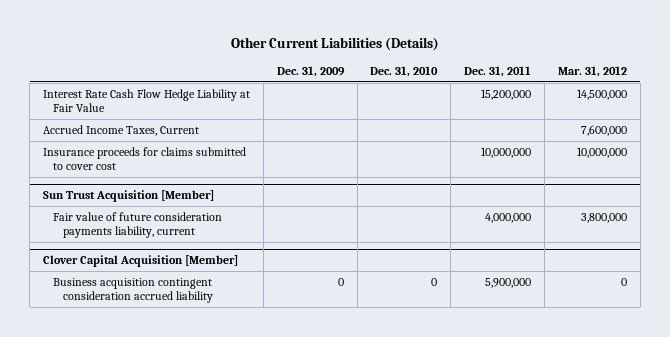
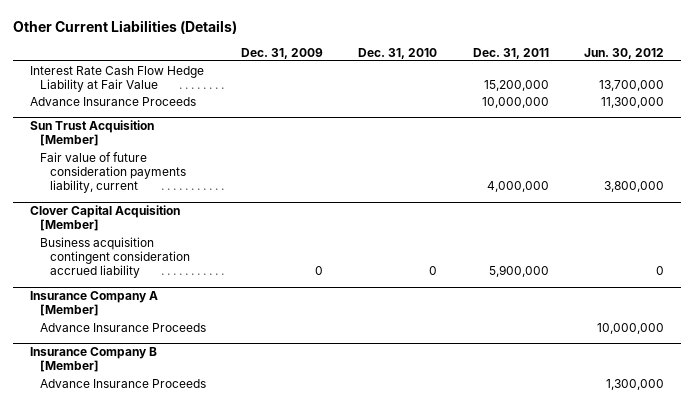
[557,65,627,77] Mar. 31, 2012 -> none
none -> [583,47,664,59] Jun. 30, 2012
[43,125,200,137] Accrued Income Taxes, Current -> none
[43,147,247,171] Insurance proceeds for claims submitted to cover cost -> [30,97,197,107] Advance Insurance Proceeds
none -> [30,291,159,317] Insurance Company A [Member]
none -> [39,323,206,333] Advance Insurance Proceeds
none -> [30,347,158,373] Insurance Company B [Member]
none -> [39,379,206,389] Advance Insurance Proceeds

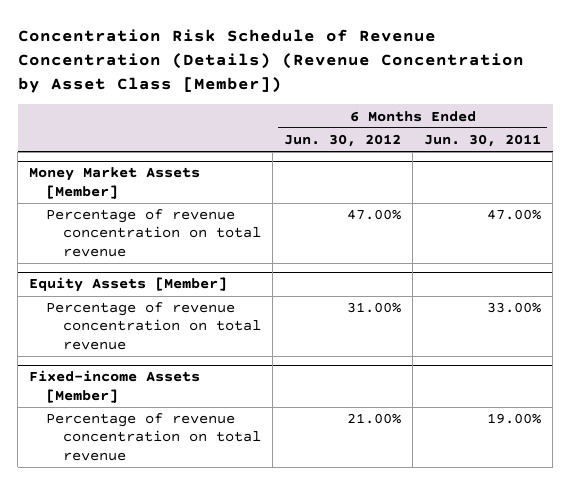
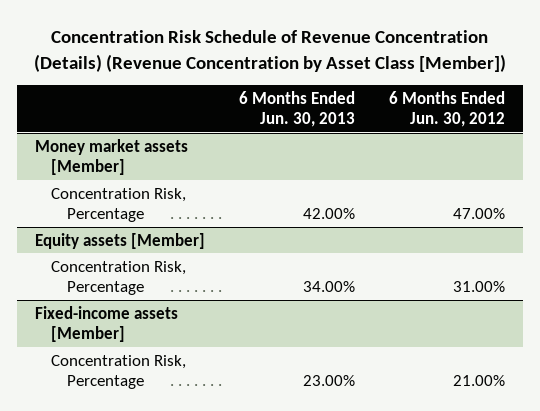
[424,133,542,147] Jun. 30, 2011 -> none
none -> [239,90,356,127] 6 Months Ended Jun. 30, 2013
[29,167,201,199] Money Market Assets [Member] -> [34,138,188,175] Money market assets [Member]
[46,209,262,257] Percentage of revenue concentration on total revenue -> [50,187,186,222] Concentration Risk, Percentage
[29,277,228,293] Equity Assets [Member] -> [34,232,205,249] Equity assets [Member]
[46,302,262,350] Percentage of revenue concentration on total revenue -> [50,260,186,295] Concentration Risk, Percentage
[29,370,201,403] Fixed-income Assets [Member] -> [34,305,178,342] Fixed-income assets [Member]
[46,413,262,461] Percentage of revenue concentration on total revenue -> [50,354,186,389] Concentration Risk, Percentage

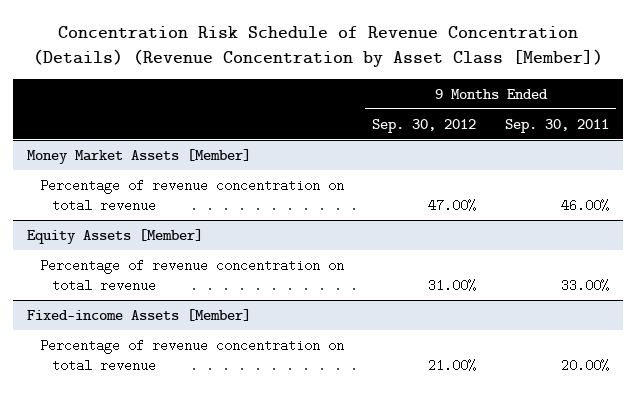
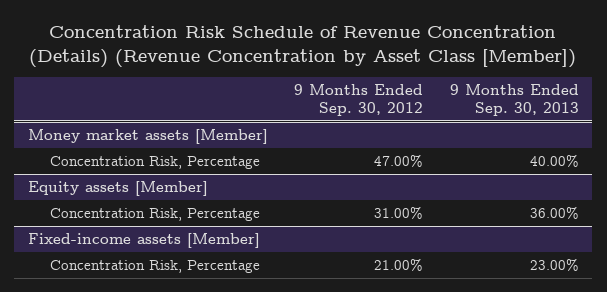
[505,118,610,133] Sep. 30, 2011 -> none
none -> [450,84,580,117] 9 Months Ended Sep. 30, 2013
[27,148,252,164] Money Market Assets [Member] -> [27,129,268,145] Money market assets [Member]
[39,178,344,213] Percentage of revenue concentration on total revenue -> [50,156,261,170] Concentration Risk, Percentage
[27,228,204,244] Equity Assets [Member] -> [27,181,208,197] Equity assets [Member]
[39,258,344,293] Percentage of revenue concentration on total revenue -> [50,208,261,222] Concentration Risk, Percentage
[27,308,252,321] Fixed-income Assets [Member] -> [27,233,260,249] Fixed-income assets [Member]
[39,338,344,373] Percentage of revenue concentration on total revenue -> [50,260,261,274] Concentration Risk, Percentage

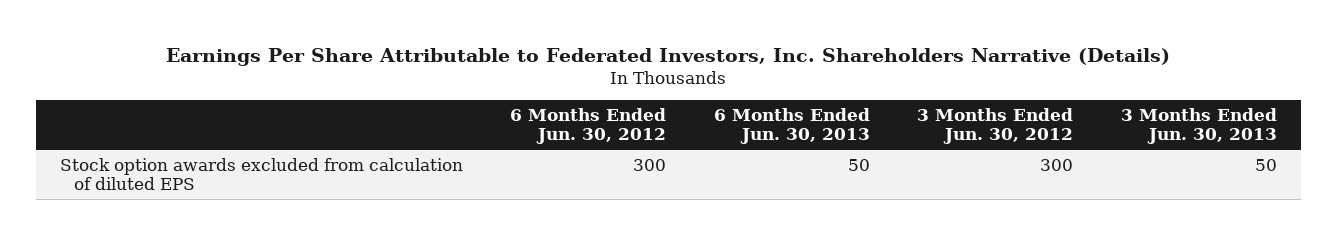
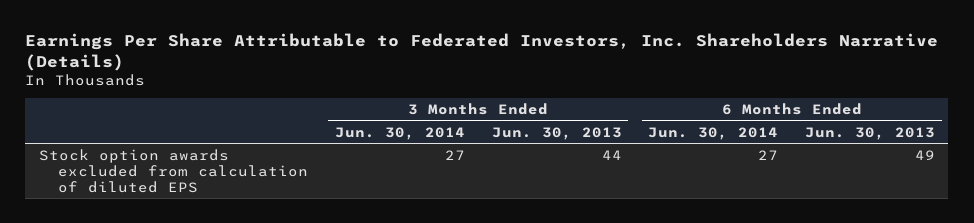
[510,108,667,145] 6 Months Ended Jun. 30, 2012 -> none
[917,108,1074,145] 3 Months Ended Jun. 30, 2012 -> none
none -> [334,126,465,140] Jun. 30, 2014
none -> [648,126,779,140] Jun. 30, 2014
[847,158,870,171] 50 -> [915,149,936,160] 49
[1254,158,1277,171] 50 -> [601,149,622,160] 44

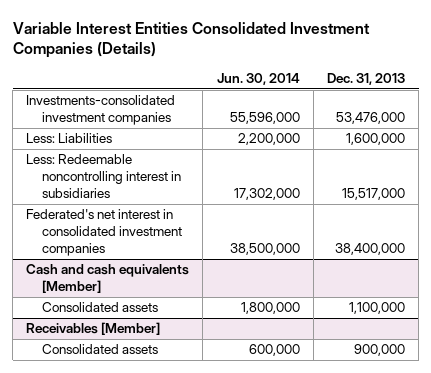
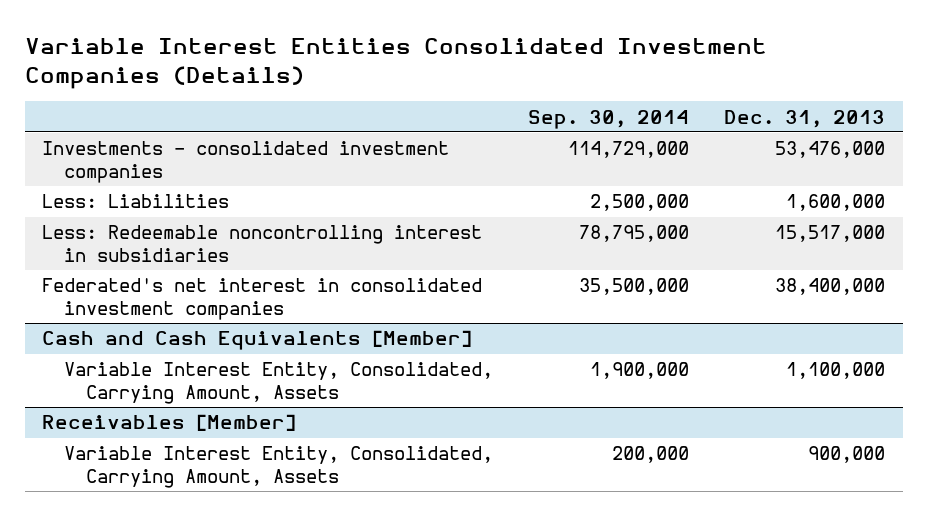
[216,73,300,86] Jun. 30, 2014 -> none
none -> [528,109,690,129] Sep. 30, 2014
[26,95,176,126] Investments-consolidated investment companies -> [42,141,450,183] Investments - consolidated investment companies
[26,264,190,294] Cash and cash equivalents [Member] -> [42,330,473,351] Cash and Cash Equivalents [Member]
[41,302,158,313] Consolidated assets -> [64,362,494,404] Variable Interest Entity, Consolidated, Carrying Amount, Assets
[41,344,158,355] Consolidated assets -> [64,446,494,488] Variable Interest Entity, Consolidated, Carrying Amount, Assets

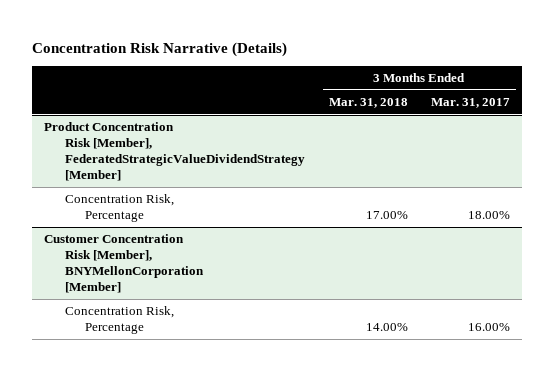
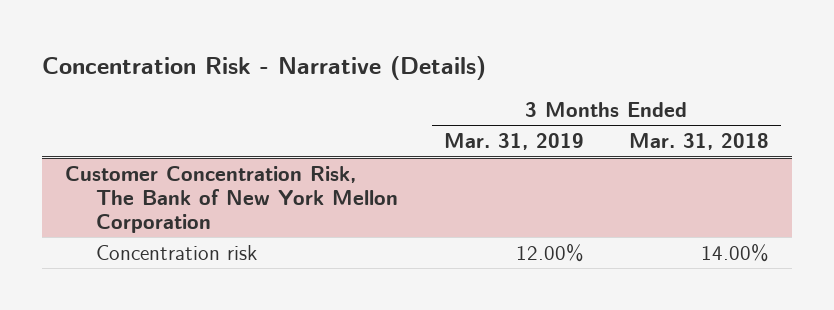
[32,41,288,57] Concentration Risk Narrative (Details) -> [42,56,487,81] Concentration Risk - Narrative (Details)
[431,98,511,109] Mar. 31, 2017 -> none
none -> [443,133,584,151] Mar. 31, 2019
[44,122,305,182] Product Concentration Risk [Member], FederatedStrategicValueDividendStrategy [Member] -> none
[44,234,204,294] Customer Concentration Risk [Member], BNYMellonCorporation [Member] -> none
[64,306,174,335] Concentration Risk, Percentage -> none
none -> [64,165,399,233] Customer Concentration Risk, The Bank of New York Mellon Corporation
[64,194,174,223] Concentration Risk, Percentage -> [96,244,258,260] Concentration risk
[365,211,408,220] 17.00% -> [701,243,770,262] 14.00%

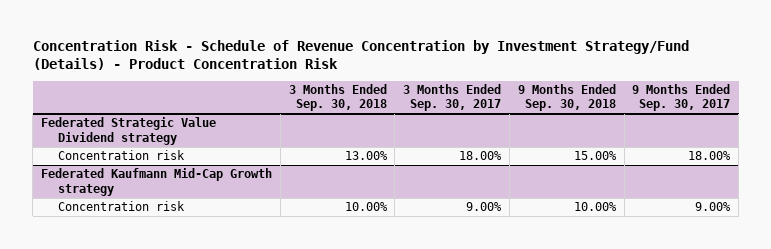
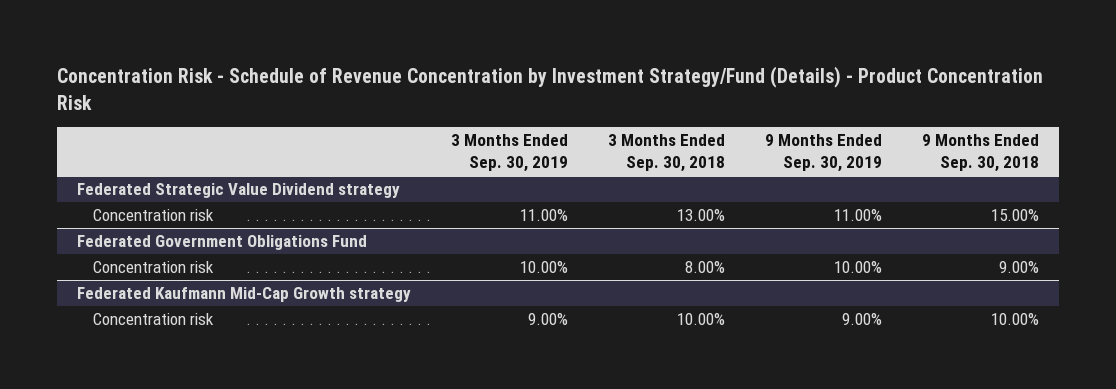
[403,84,502,112] 3 Months Ended Sep. 30, 2017 -> none
[632,84,731,112] 9 Months Ended Sep. 30, 2017 -> none
none -> [450,134,568,173] 3 Months Ended Sep. 30, 2019
none -> [765,134,883,173] 9 Months Ended Sep. 30, 2019
none -> [76,235,367,251] Federated Government Obligations Fund
none -> [93,261,215,274] Concentration risk

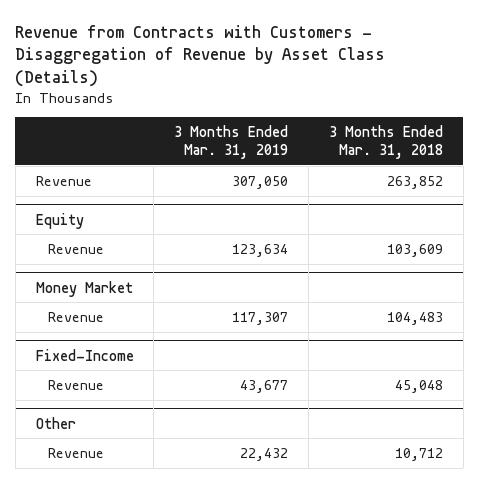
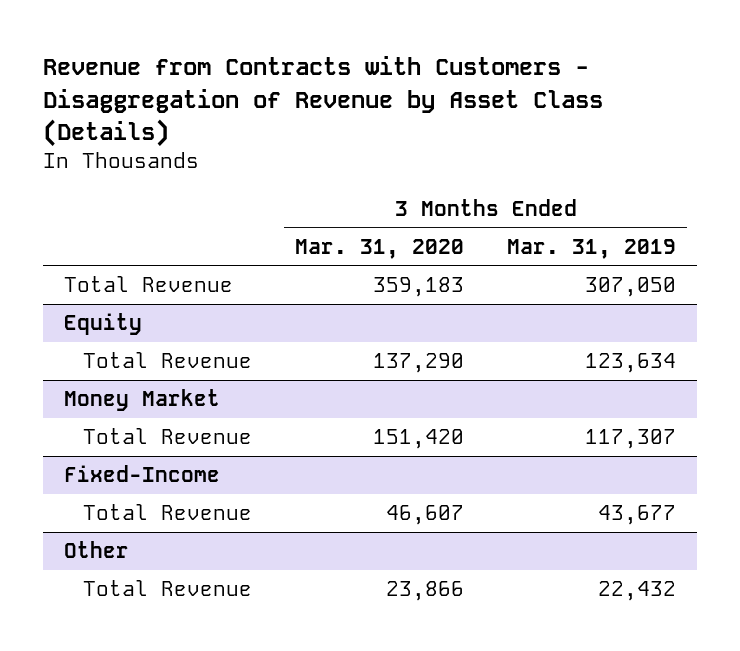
[328,124,443,159] 3 Months Ended Mar. 31, 2018 -> none
none -> [295,238,465,259] Mar. 31, 2020
[35,175,92,186] Revenue -> [64,276,234,293] Total Revenue
[48,243,105,254] Revenue -> [83,352,253,369] Total Revenue
[48,311,105,322] Revenue -> [83,428,253,445] Total Revenue
[48,379,105,390] Revenue -> [83,504,253,521] Total Revenue
[48,447,105,458] Revenue -> [83,580,253,597] Total Revenue

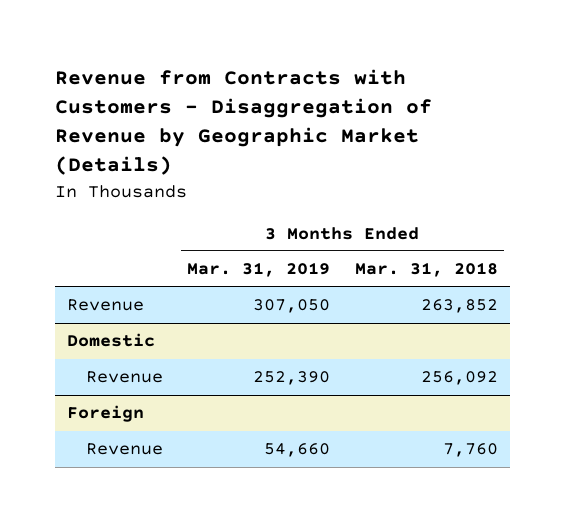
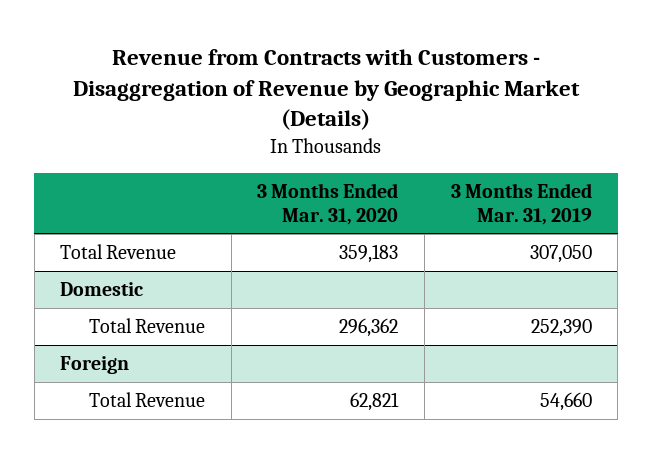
[354,262,498,278] Mar. 31, 2018 -> none
none -> [257,182,399,225] 3 Months Ended Mar. 31, 2020
[67,299,145,312] Revenue -> [60,244,177,260] Total Revenue
[85,371,163,384] Revenue -> [89,318,206,334] Total Revenue
[85,443,163,456] Revenue -> [89,392,206,408] Total Revenue

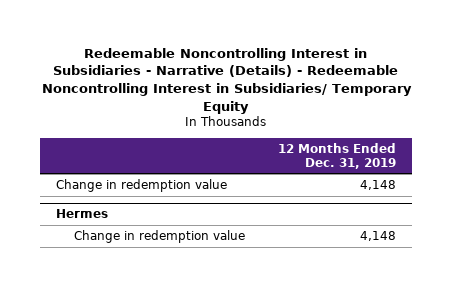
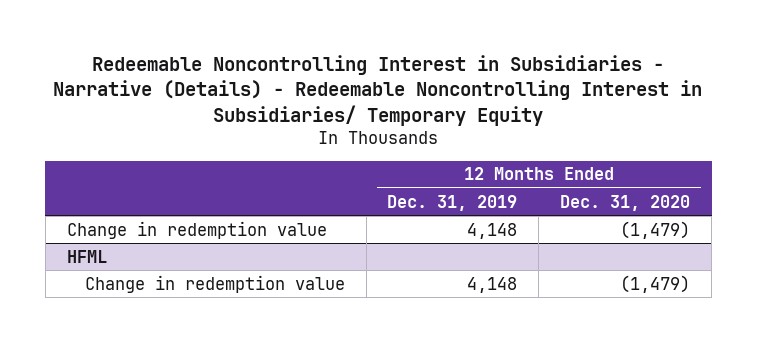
none -> [560,194,691,211] Dec. 31, 2020
[56,209,109,219] Hermes -> [66,249,107,263] HFML

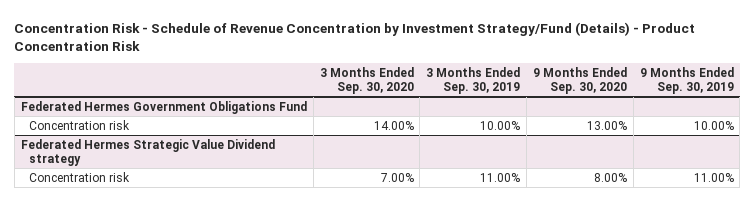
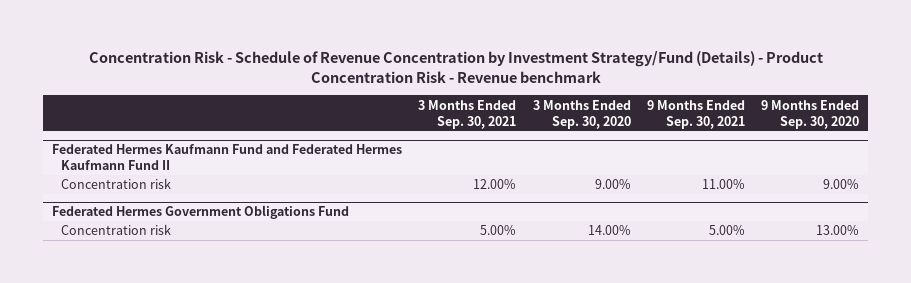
[14,21,696,52] Concentration Risk - Schedule of Revenue Concentration by Investment Strategy/Fund (Details) - Product Concentration Risk -> [88,51,823,83] Concentration Risk - Schedule of Revenue Concentration by Investment Strategy/Fund (Details) - Product Concentration Risk - Revenue benchmark
[426,66,521,94] 3 Months Ended Sep. 30, 2019 -> none
[639,66,734,94] 9 Months Ended Sep. 30, 2019 -> none
none -> [418,99,517,129] 3 Months Ended Sep. 30, 2021
none -> [646,99,745,129] 9 Months Ended Sep. 30, 2021
none -> [51,144,402,171] Federated Hermes Kaufmann Fund and Federated Hermes Kaufmann Fund II
none -> [61,178,172,190] Concentration risk
[20,138,275,166] Federated Hermes Strategic Value Dividend strategy -> none
[29,171,131,182] Concentration risk -> none

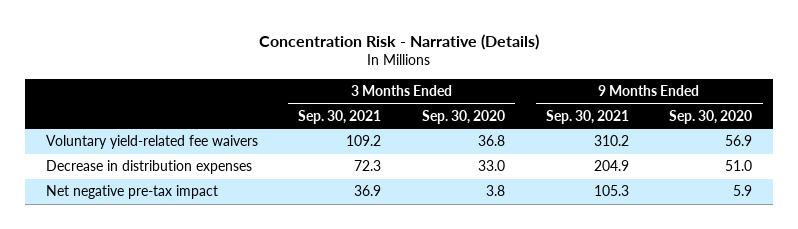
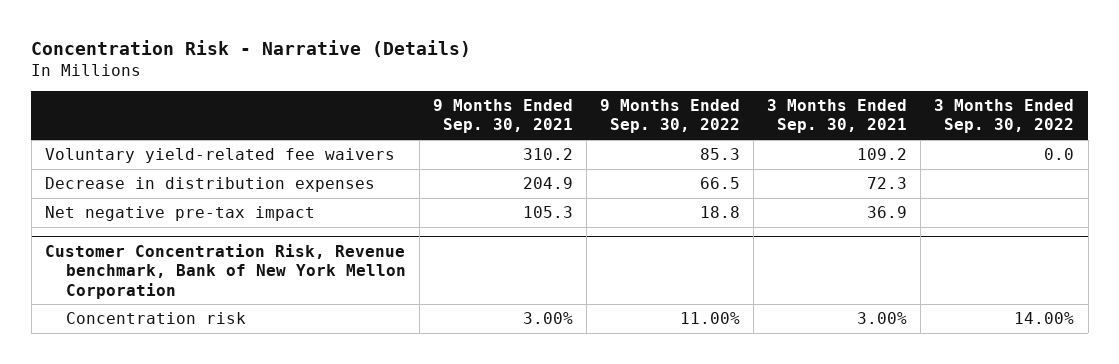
[421,110,505,125] Sep. 30, 2020 -> none
[669,110,753,125] Sep. 30, 2020 -> none
none -> [600,98,741,134] 9 Months Ended Sep. 30, 2022
none -> [934,98,1075,134] 3 Months Ended Sep. 30, 2022
none -> [44,243,406,299] Customer Concentration Risk, Revenue benchmark, Bank of New York Mellon Corporation
none -> [65,311,246,324] Concentration risk

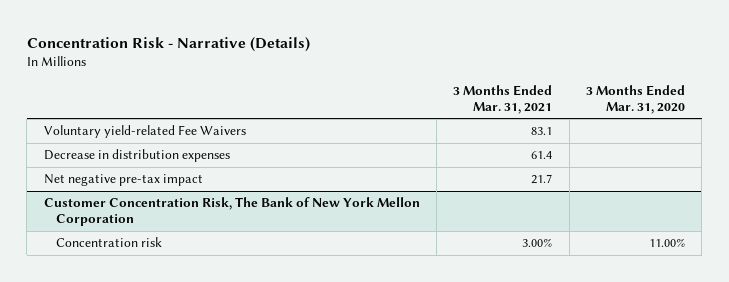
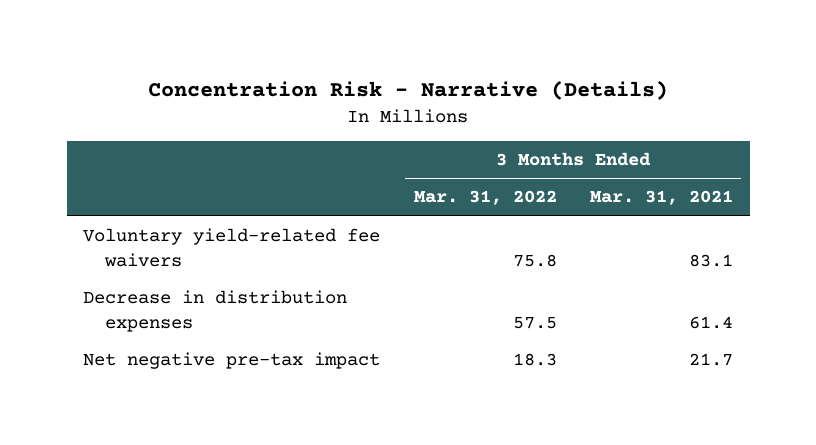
[585,85,685,114] 3 Months Ended Mar. 31, 2020 -> none
none -> [413,190,557,206] Mar. 31, 2022
[43,125,246,139] Voluntary yield-related Fee Waivers -> [83,228,381,267] Voluntary yield-related fee waivers
[43,197,420,226] Customer Concentration Risk, The Bank of New York Mellon Corporation -> none
[55,237,162,248] Concentration risk -> none

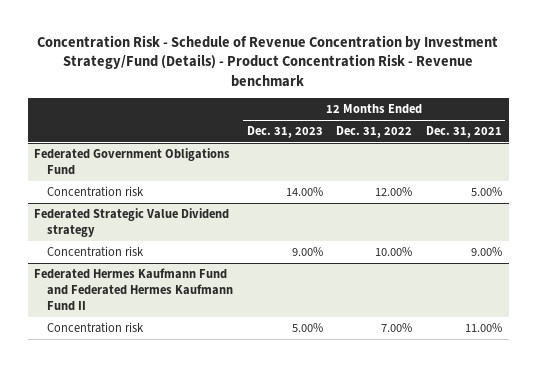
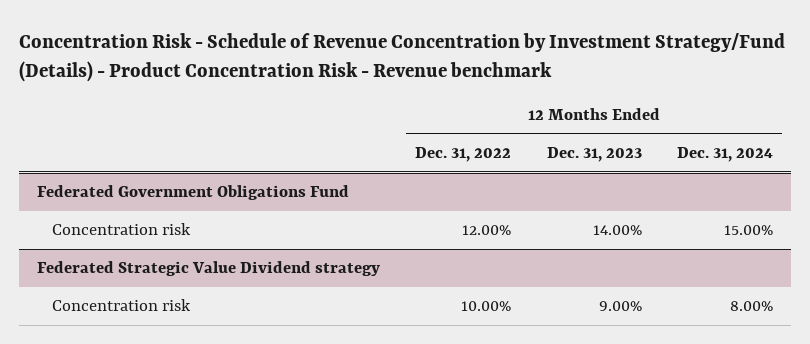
[426,126,503,139] Dec. 31, 2021 -> none
none -> [677,147,774,163] Dec. 31, 2024
[34,267,234,312] Federated Hermes Kaufmann Fund and Federated Hermes Kaufmann Fund II -> none
[47,321,145,333] Concentration risk -> none

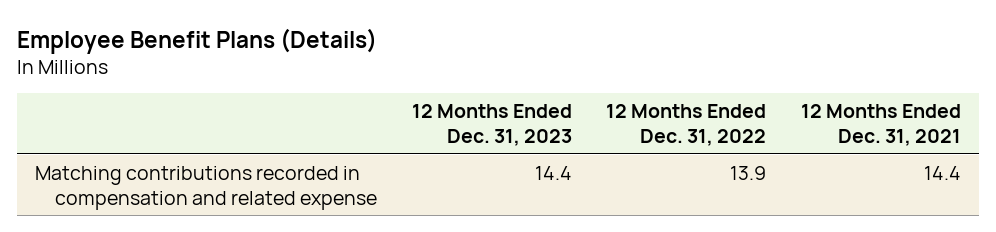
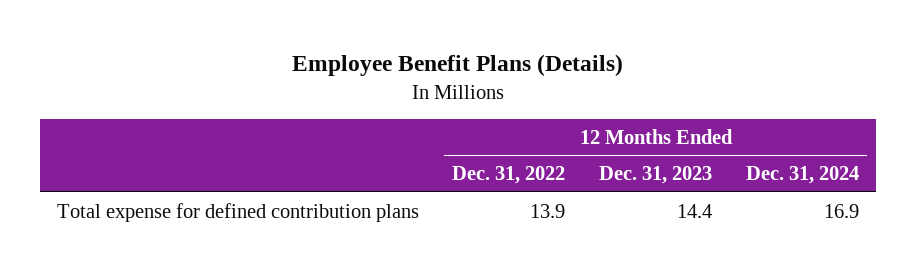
[801,104,962,147] 12 Months Ended Dec. 31, 2021 -> none
none -> [745,166,859,185] Dec. 31, 2024
[34,165,377,210] Matching contributions recorded in compensation and related expense -> [56,202,419,222] Total expense for defined contribution plans

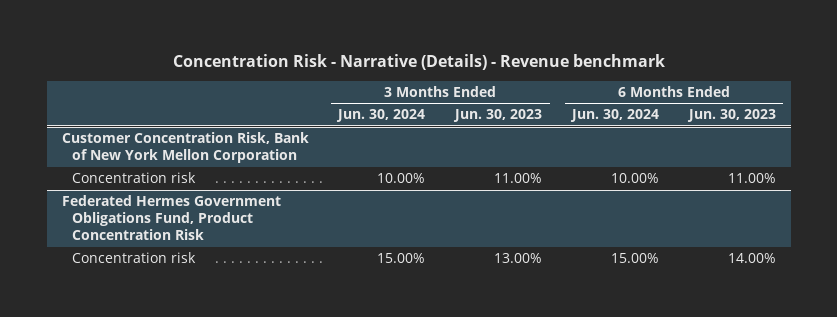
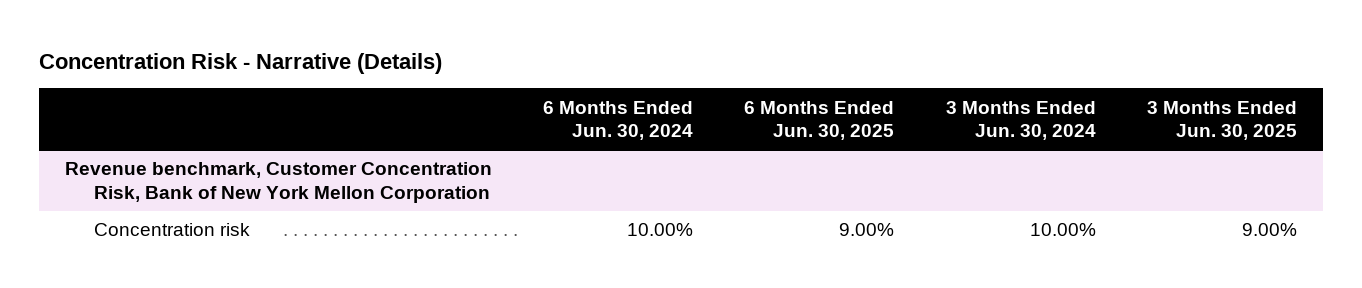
[172,54,665,71] Concentration Risk - Narrative (Details) - Revenue benchmark -> [39,53,443,75] Concentration Risk - Narrative (Details)
[453,109,543,123] Jun. 30, 2023 -> none
[686,109,776,123] Jun. 30, 2023 -> none
none -> [744,100,895,141] 6 Months Ended Jun. 30, 2025
none -> [1147,100,1298,141] 3 Months Ended Jun. 30, 2025
[61,132,309,164] Customer Concentration Risk, Bank of New York Mellon Corporation -> [64,162,492,203] Revenue benchmark, Customer Concentration Risk, Bank of New York Mellon Corporation
[61,195,281,241] Federated Hermes Government Obligations Fund, Product Concentration Risk -> none
[71,252,196,264] Concentration risk -> none

